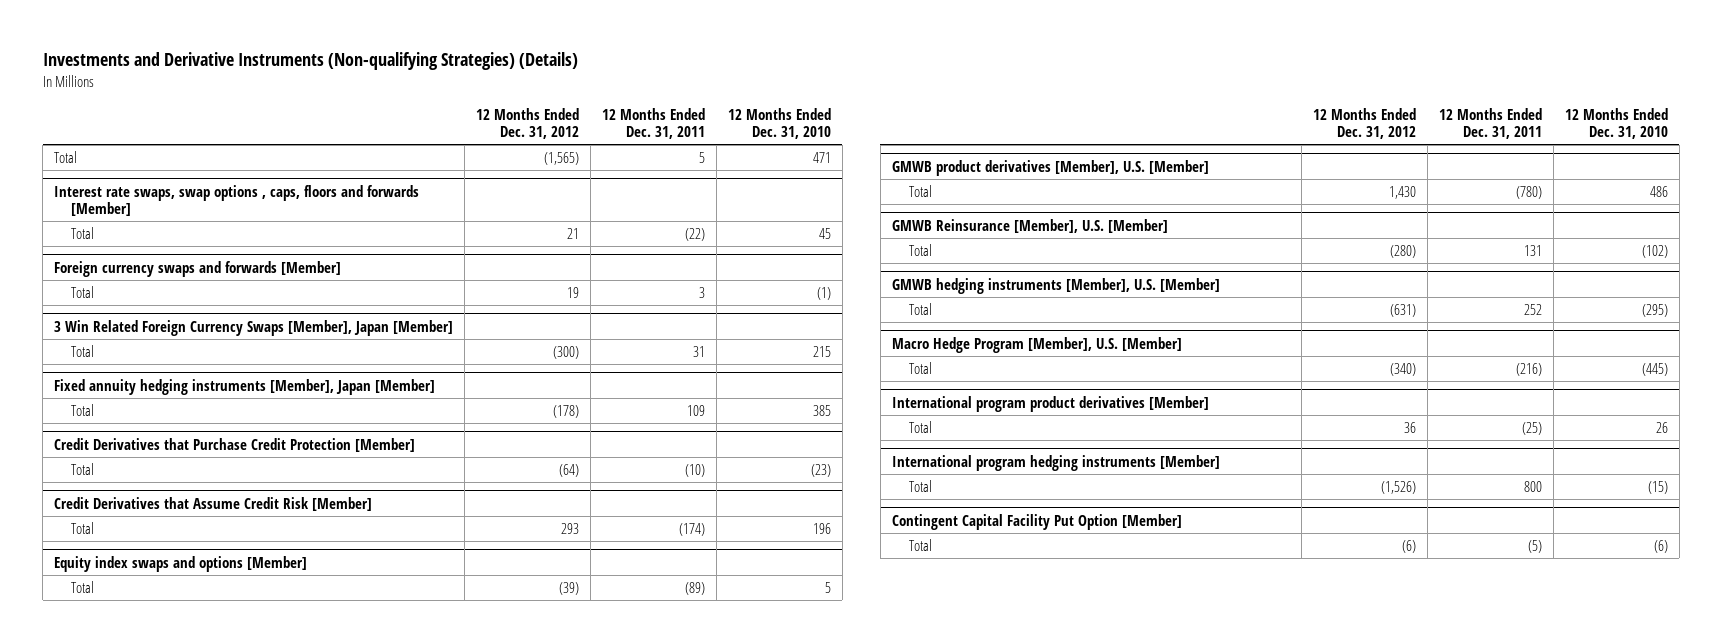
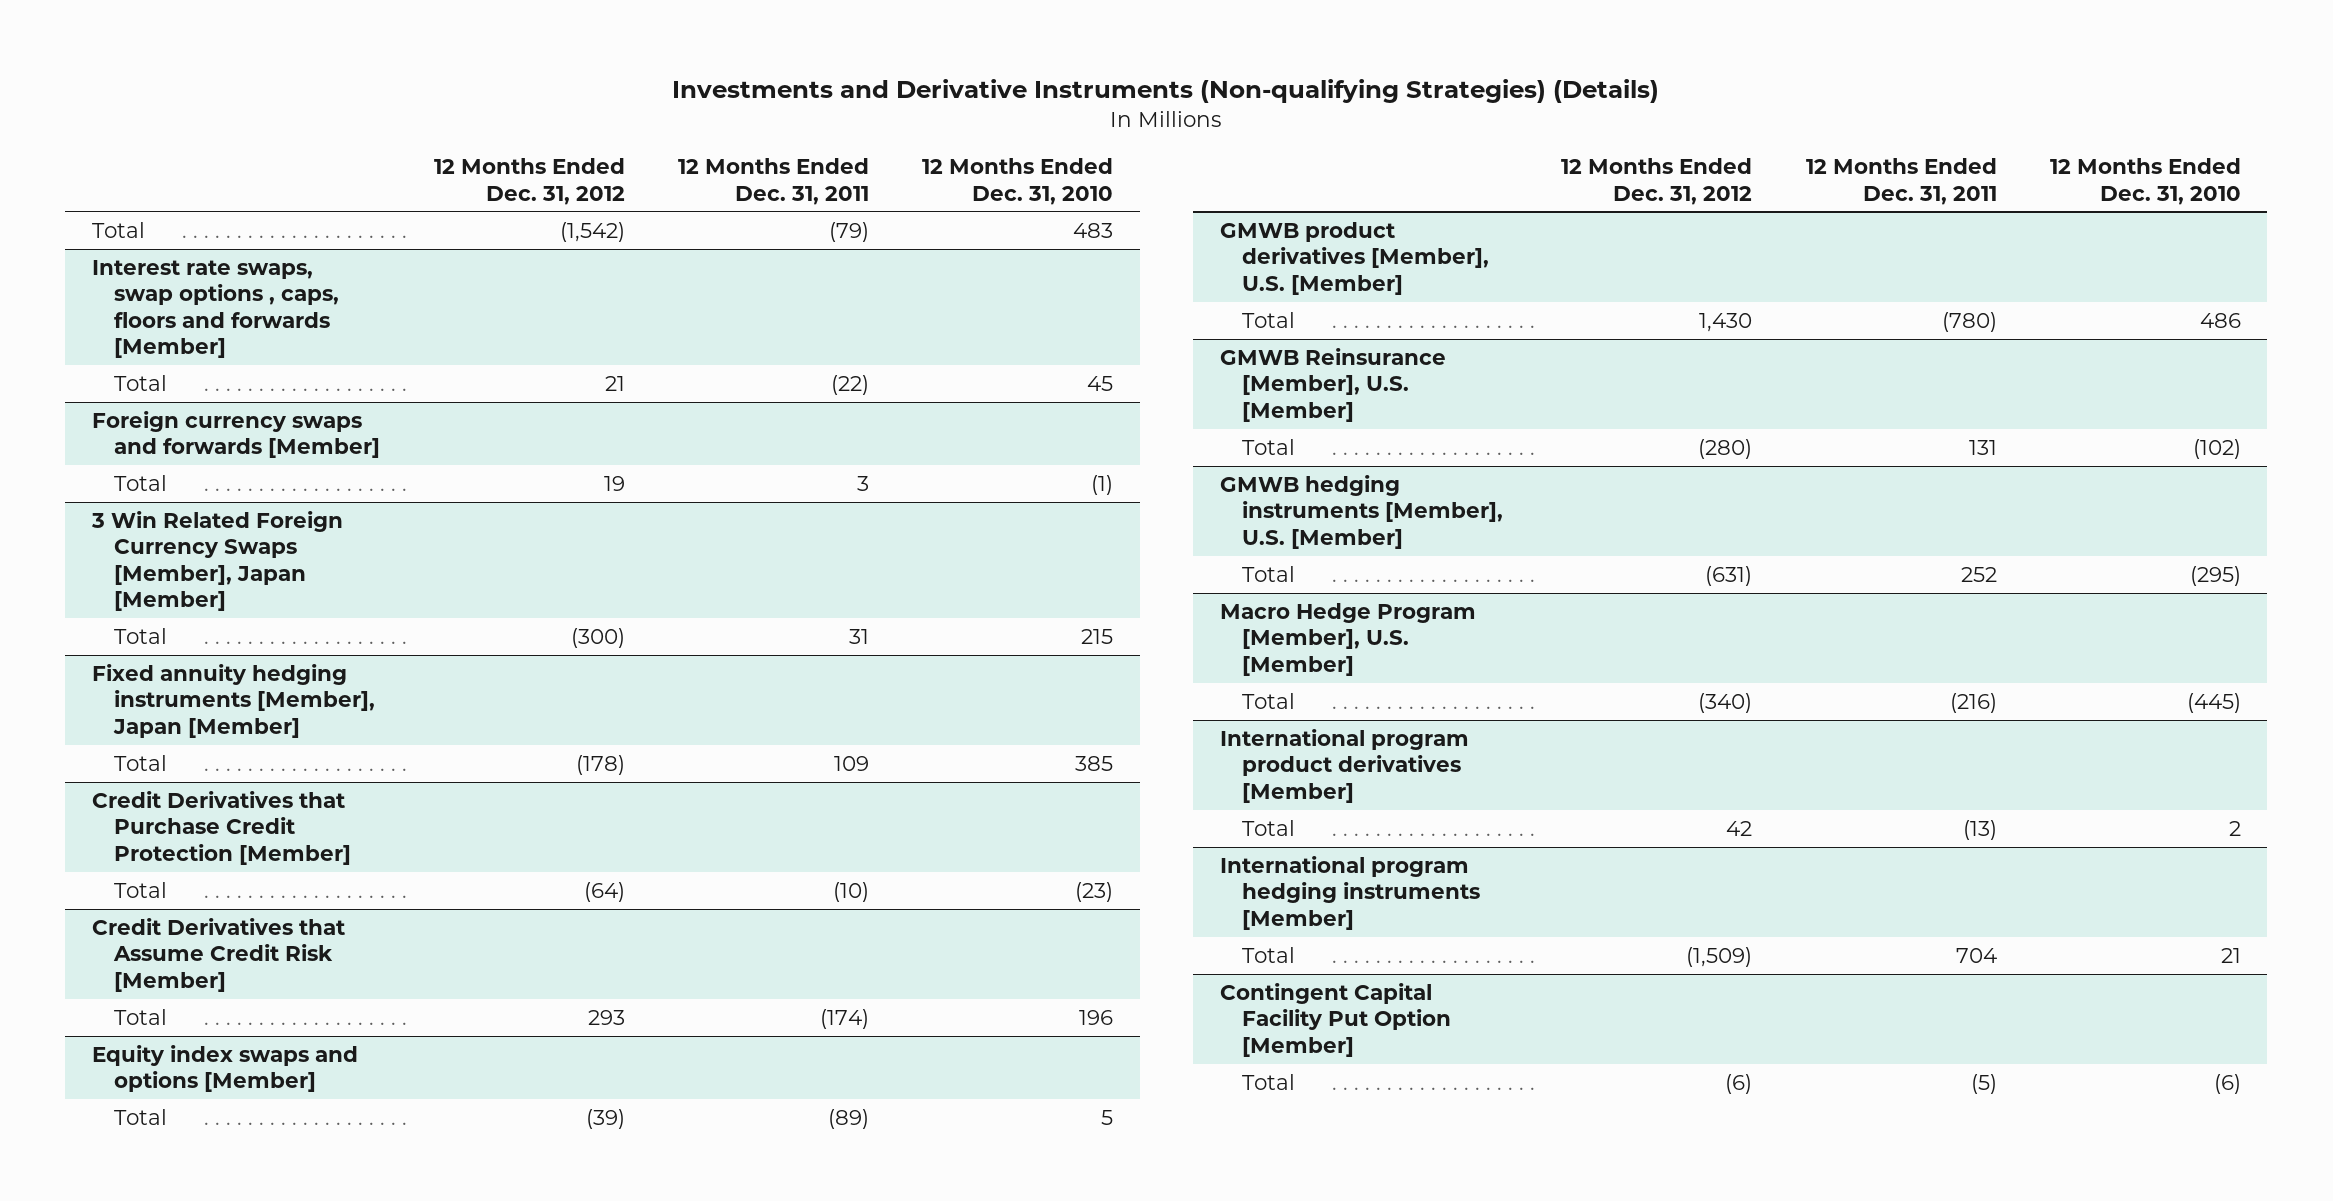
[544,151,580,165] (1,565) -> [559,221,625,242] (1,542)
[699,151,706,163] 5 -> [828,221,869,242] (79)
[812,151,831,163] 471 -> [1073,222,1114,238] 483
[1404,421,1417,433] 36 -> [1726,820,1753,836] 42
[1522,421,1543,435] (25) -> [1962,819,1997,840] (13)
[1656,421,1669,433] 26 -> [2228,820,2241,836] 2
[1381,480,1417,494] (1,526) -> [1686,946,1753,967] (1,509)
[1524,480,1543,492] 800 -> [1955,947,1997,963] 704
[1648,480,1669,494] (15) -> [2220,947,2241,963] 21

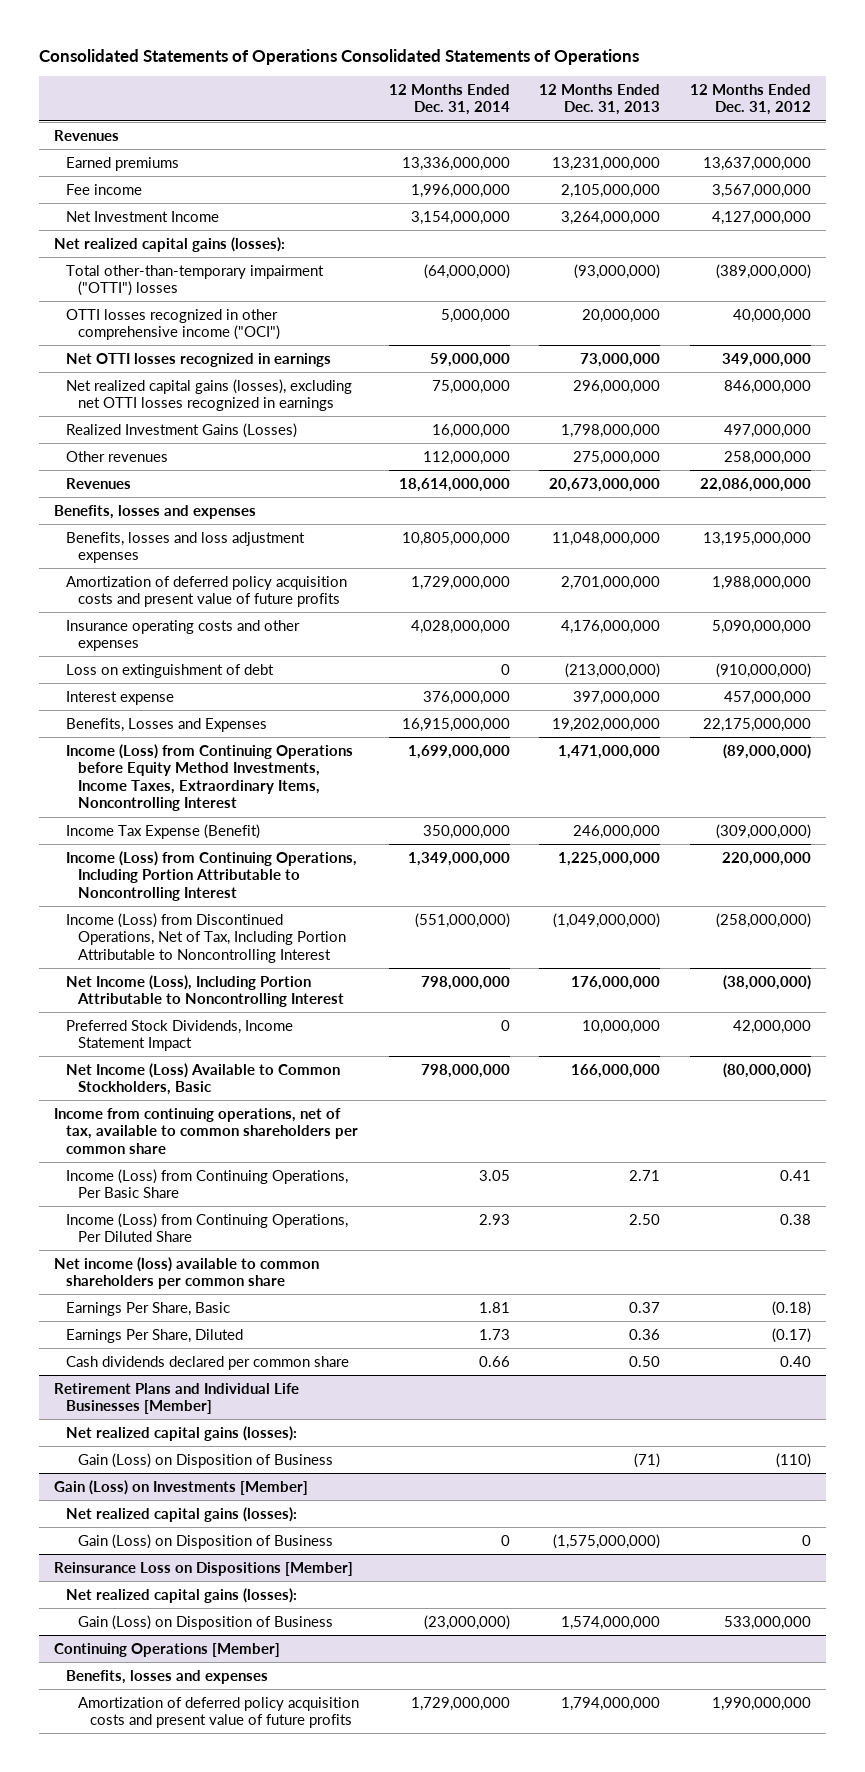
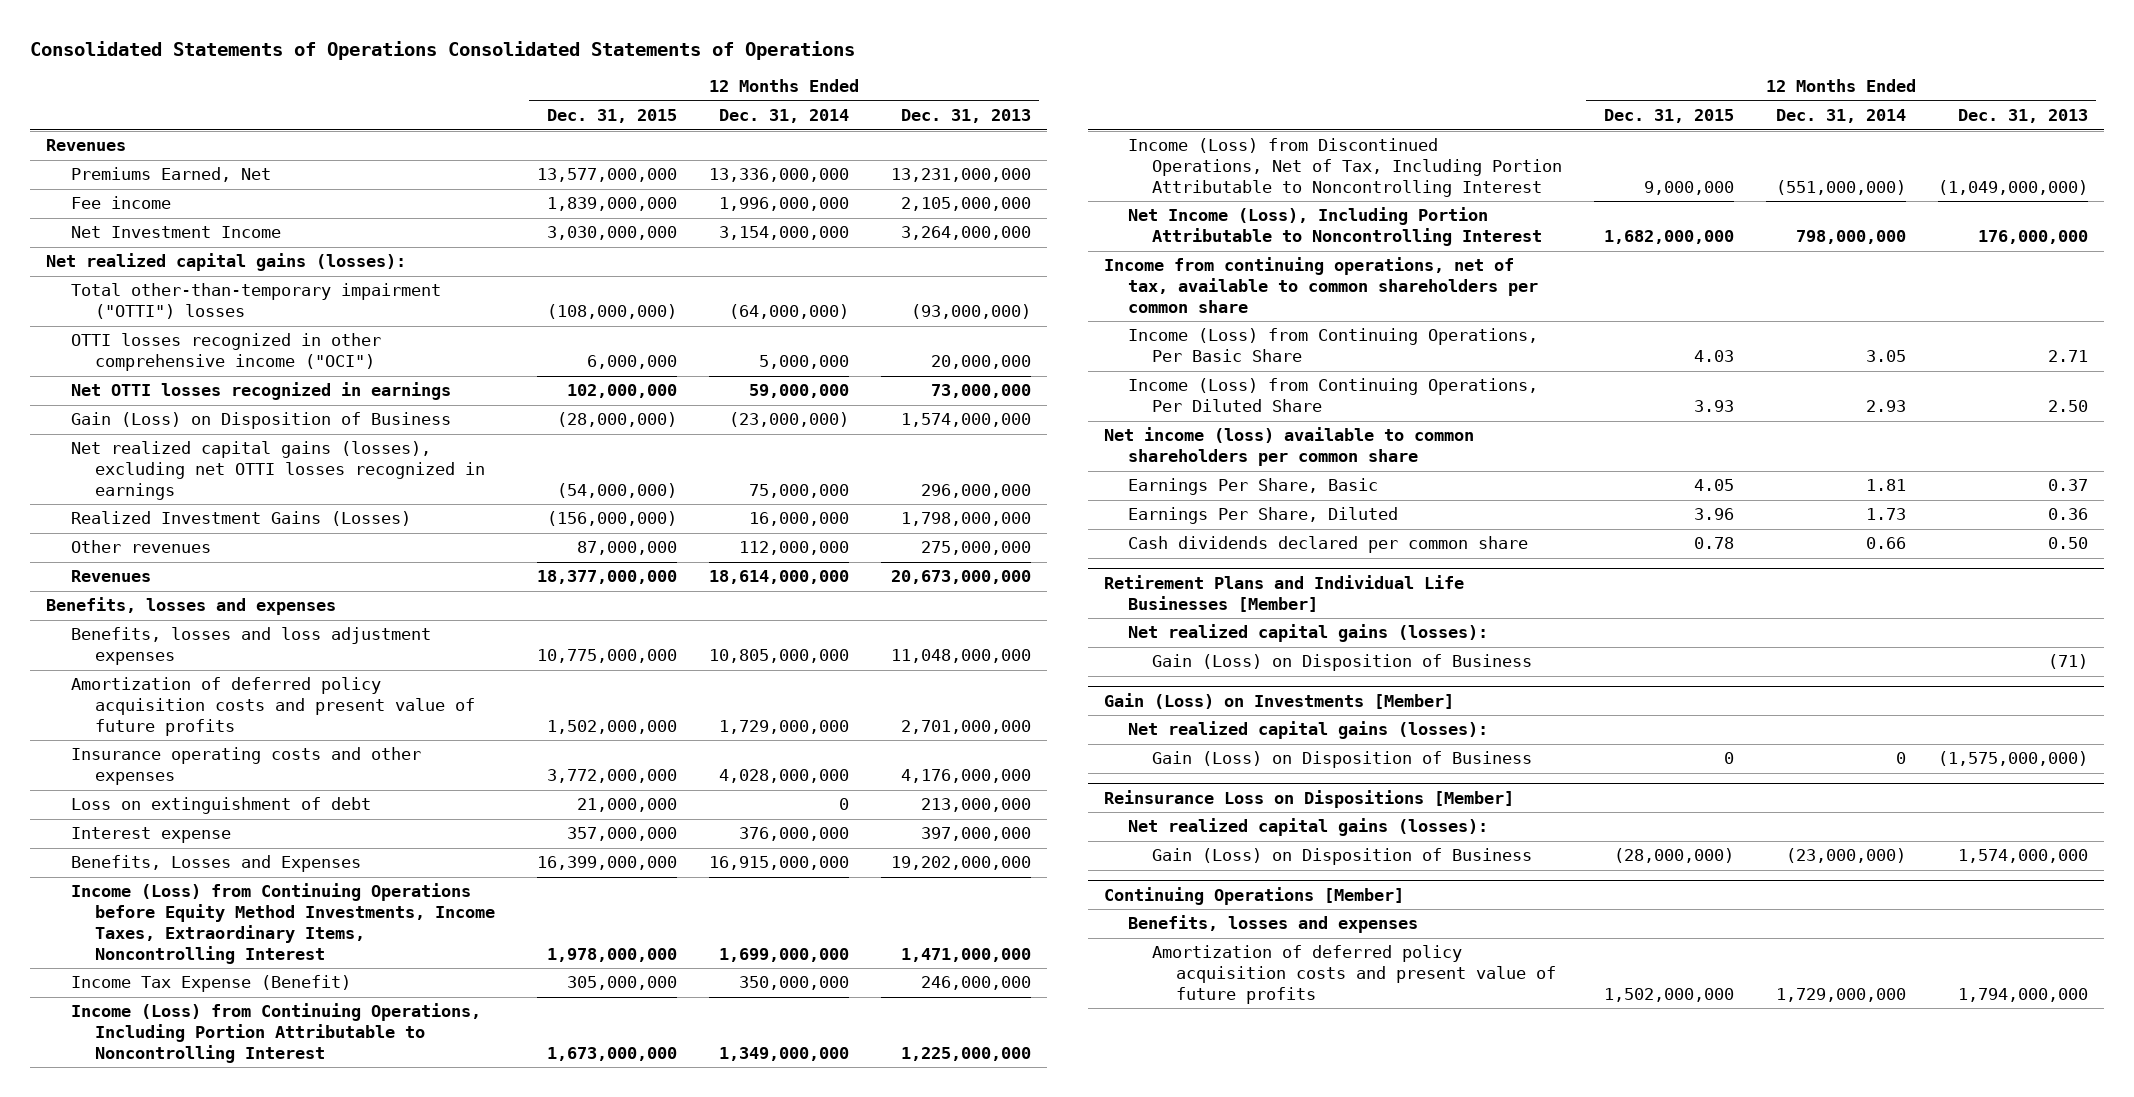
[689,83,811,116] 12 Months Ended Dec. 31, 2012 -> none
none -> [546,109,677,124] Dec. 31, 2015
[66,156,180,171] Earned premiums -> [70,167,271,183] Premiums Earned, Net
none -> [70,412,451,430] Gain (Loss) on Disposition of Business
[565,662,661,678] (213,000,000) -> [920,798,1031,813] 213,000,000
[66,1019,294,1052] Preferred Stock Dividends, Income Statement Impact -> none
[66,1062,341,1096] Net Income (Loss) Available to Common Stockholders, Basic -> none

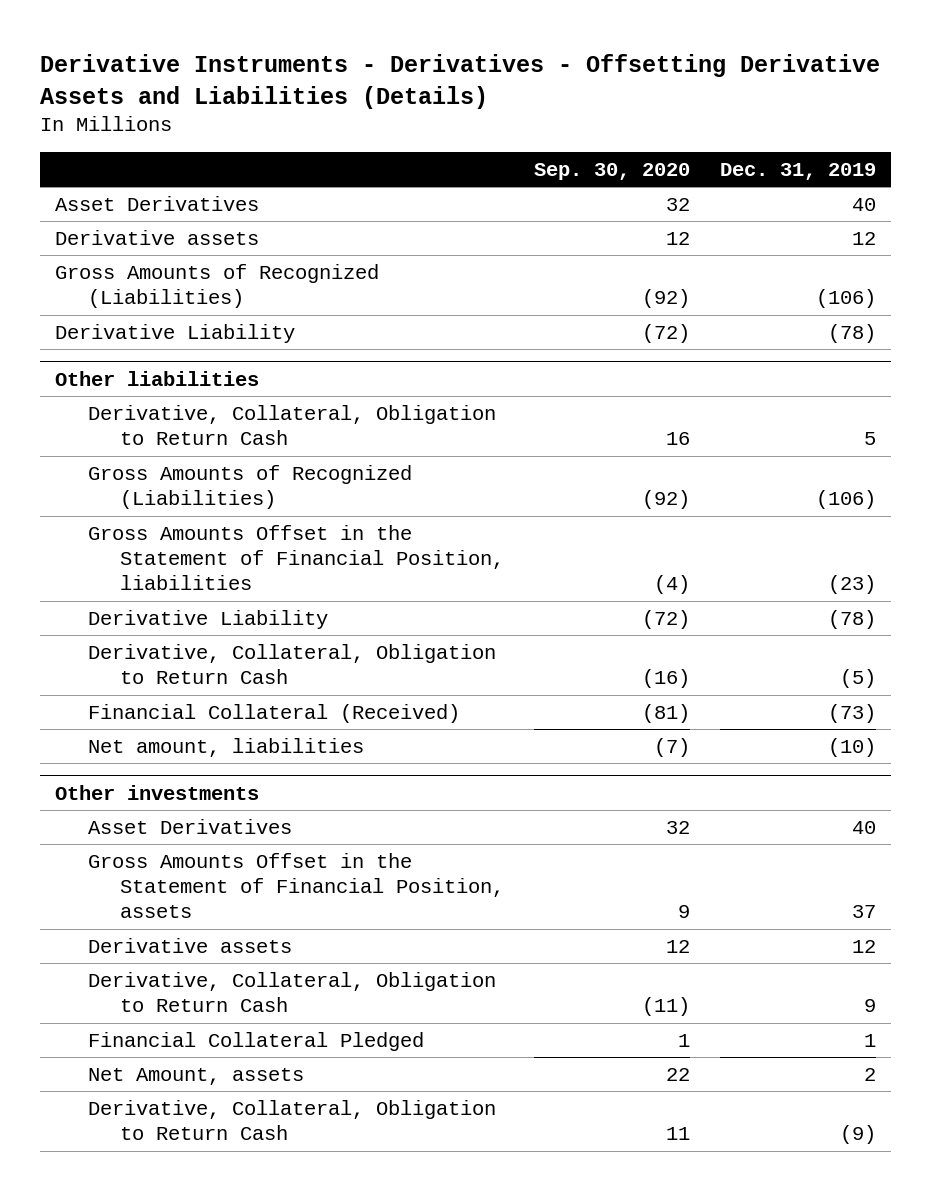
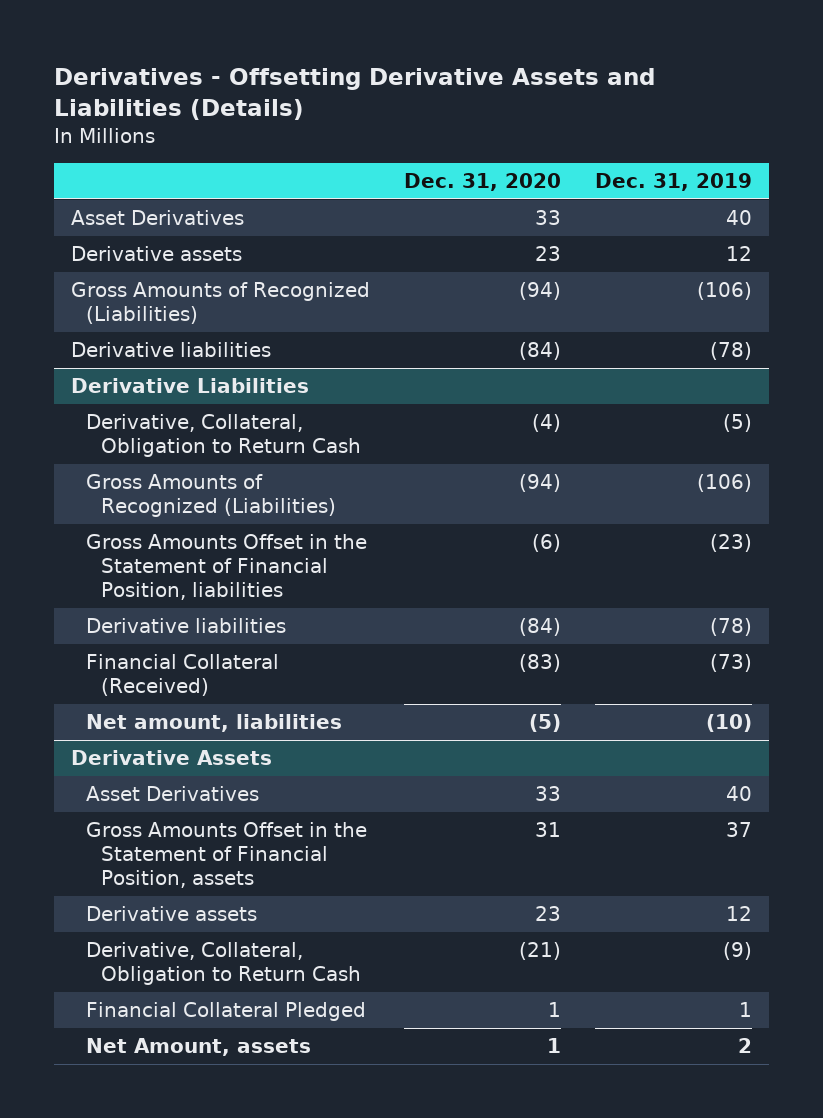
[40,53,881,109] Derivative Instruments - Derivatives - Offsetting Derivative Assets and Liabilities (Details) -> [54,67,656,120] Derivatives - Offsetting Derivative Assets and Liabilities (Details)
[534,162,691,180] Sep. 30, 2020 -> none
none -> [404,172,562,191] Dec. 31, 2020
[55,323,296,343] Derivative Liability -> [71,342,272,358] Derivative liabilities
[55,370,260,386] Other liabilities -> [71,378,310,394] Derivative Liabilities
[863,432,876,446] 5 -> [723,414,753,433] (5)
[87,643,496,685] Derivative, Collateral, Obligation to Return Cash -> none
[87,609,328,629] Derivative Liability -> [86,618,287,634] Derivative liabilities
[55,784,260,800] Other investments -> [71,750,273,766] Derivative Assets
[863,999,876,1013] 9 -> [723,942,753,961] (9)
[87,1099,496,1141] Derivative, Collateral, Obligation to Return Cash -> none

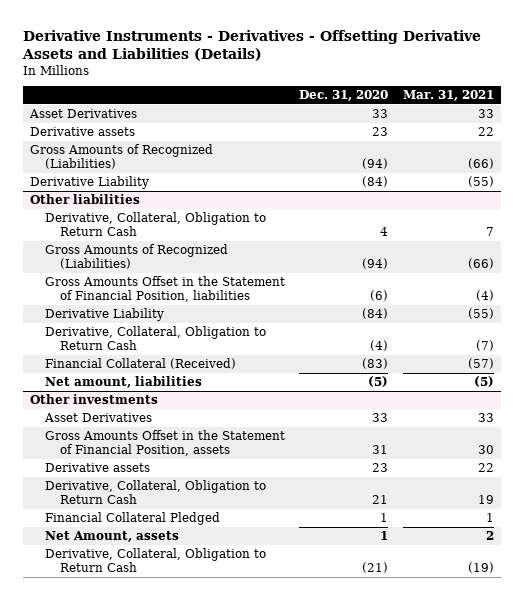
[54,67,656,120] Derivatives - Offsetting Derivative Assets and Liabilities (Details) -> [22,30,482,62] Derivative Instruments - Derivatives - Offsetting Derivative Assets and Liabilities (Details)
[595,172,753,191] Dec. 31, 2019 -> none
none -> [402,90,494,102] Mar. 31, 2021
[71,342,272,358] Derivative liabilities -> [30,176,150,190] Derivative Liability
[71,378,310,394] Derivative Liabilities -> [30,194,141,205] Other liabilities
[532,414,562,433] (4) -> [380,227,389,237] 4
[86,618,287,634] Derivative liabilities -> [45,308,165,322] Derivative Liability
none -> [45,326,267,351] Derivative, Collateral, Obligation to Return Cash
[71,750,273,766] Derivative Assets -> [30,394,159,405] Other investments
[519,942,562,961] (21) -> [372,495,389,505] 21
none -> [45,548,267,573] Derivative, Collateral, Obligation to Return Cash

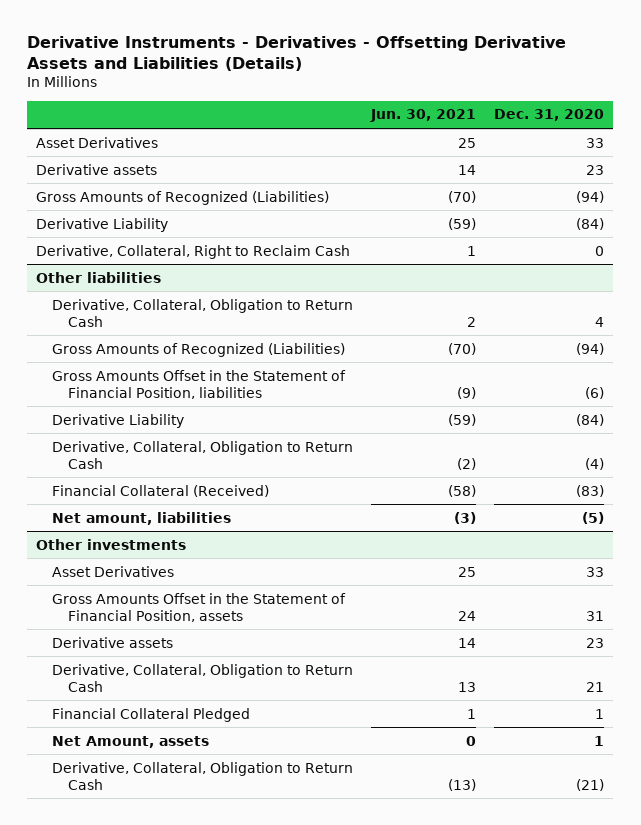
[402,90,494,102] Mar. 31, 2021 -> none
none -> [370,109,477,123] Jun. 30, 2021
none -> [36,244,351,259] Derivative, Collateral, Right to Reclaim Cash

